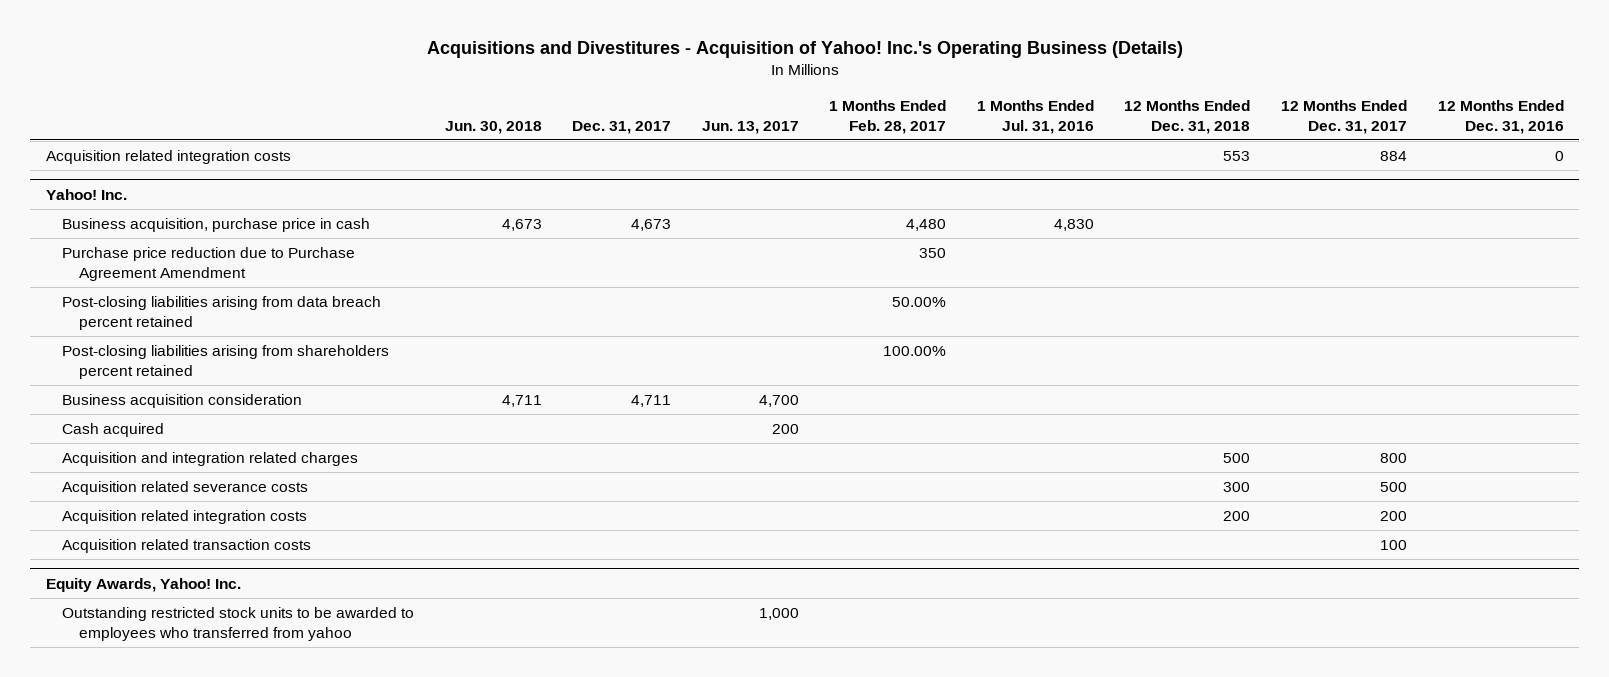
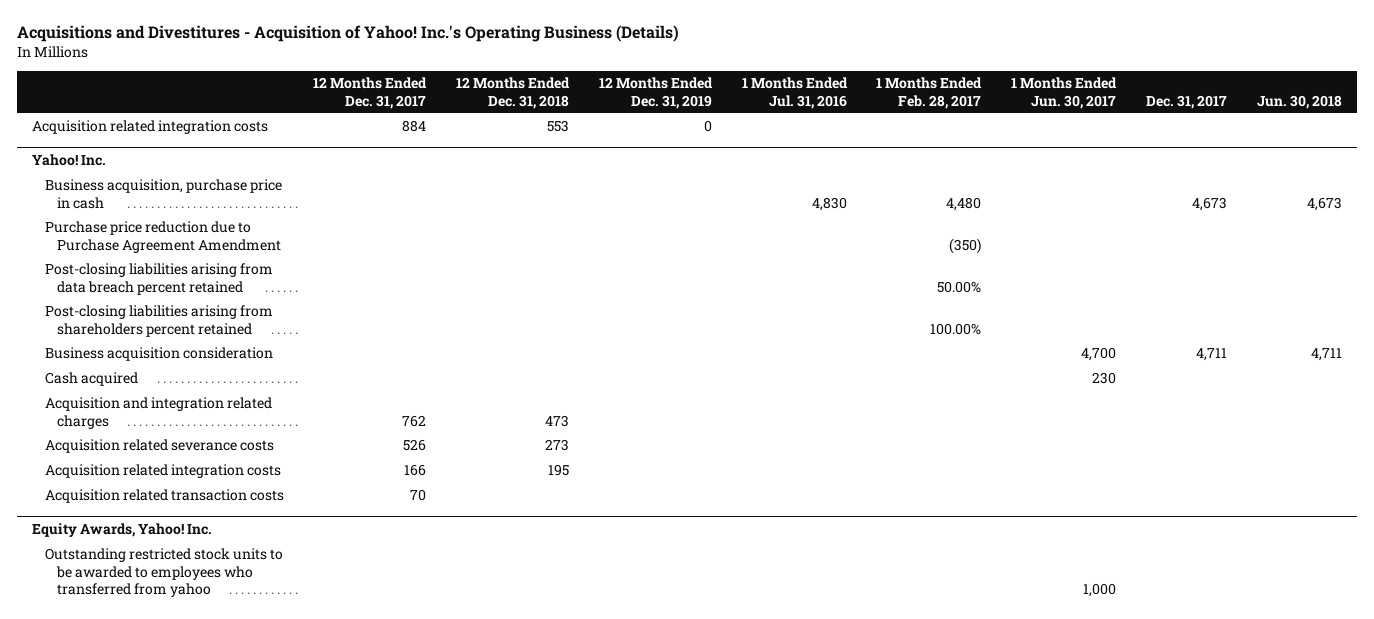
[701,120,799,134] Jun. 13, 2017 -> none
[1437,99,1564,134] 12 Months Ended Dec. 31, 2016 -> none
none -> [598,77,713,109] 12 Months Ended Dec. 31, 2019
none -> [1011,77,1118,109] 1 Months Ended Jun. 30, 2017
[919,247,947,258] 350 -> [949,237,982,254] (350)
[1223,452,1251,463] 500 -> [545,414,570,427] 473
[1379,452,1407,463] 800 -> [402,414,427,427] 762
[1223,481,1251,492] 300 -> [545,439,570,452] 273
[1379,481,1407,492] 500 -> [403,439,427,452] 526
[1223,510,1251,521] 200 -> [548,464,570,477] 195
[1379,510,1407,521] 200 -> [404,464,427,477] 166
[1379,539,1407,550] 100 -> [410,489,427,502] 70

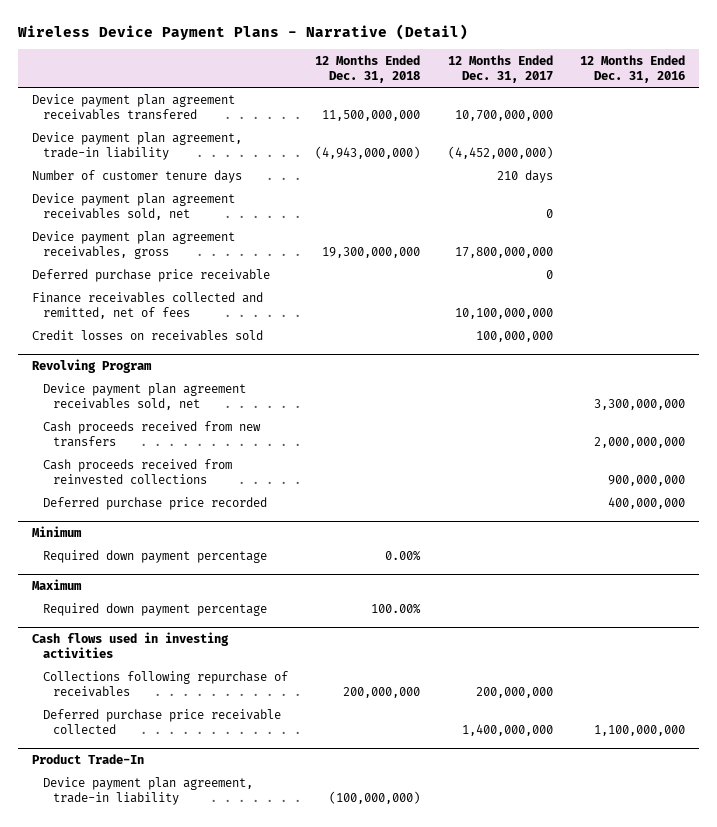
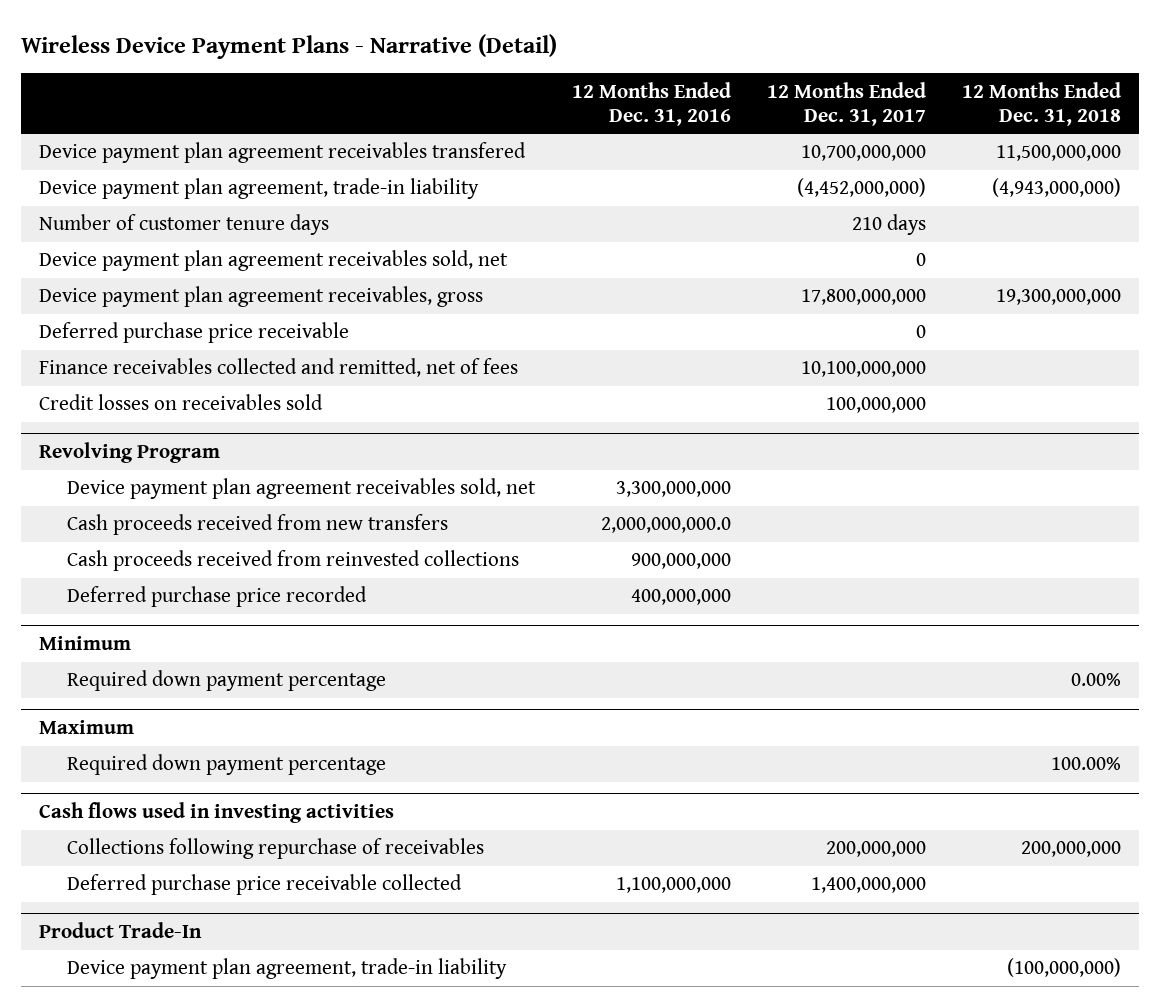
[594,436,686,448] 2,000,000,000 -> [600,517,731,534] 2,000,000,000.0

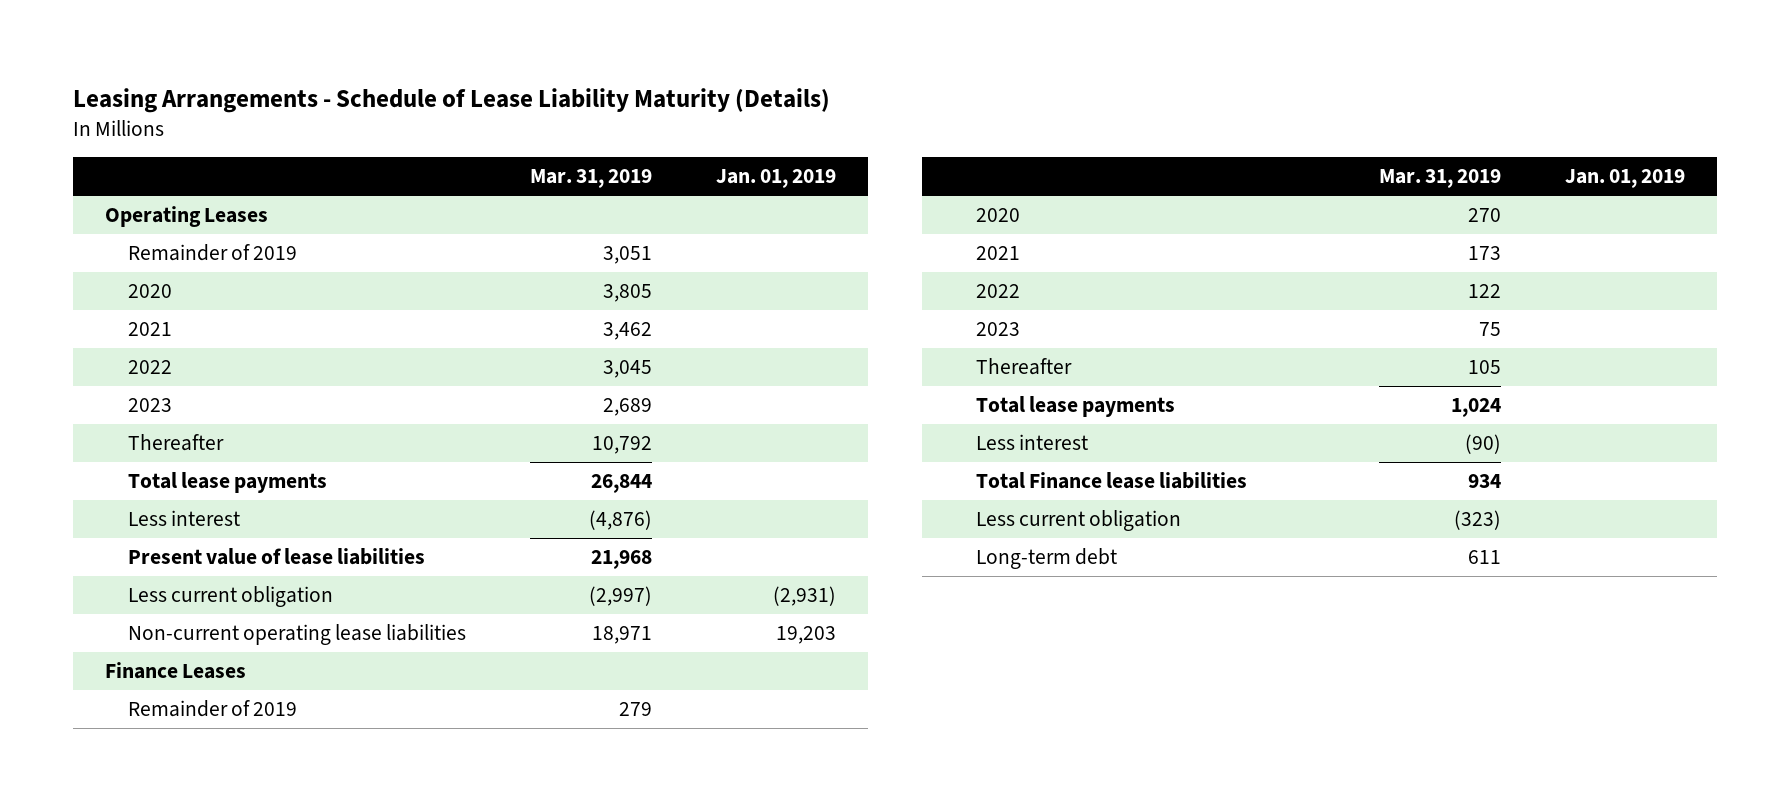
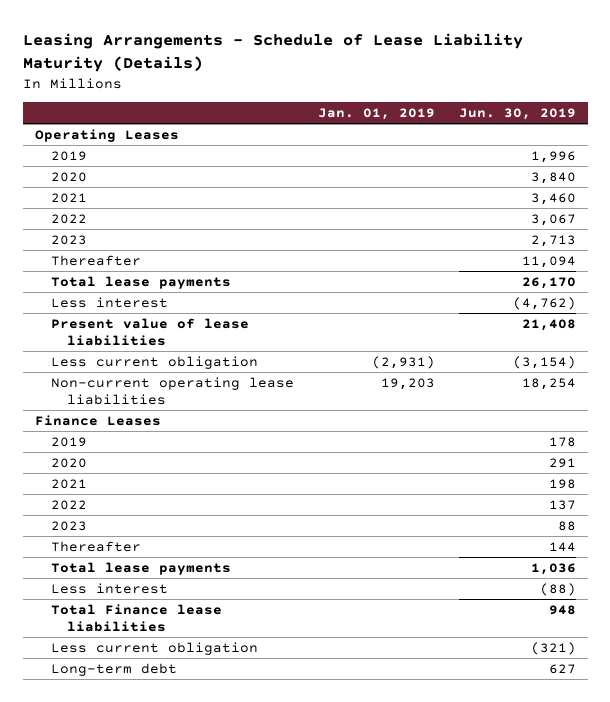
[529,169,652,189] Mar. 31, 2019 -> none
none -> [458,108,576,121] Jun. 30, 2019
[127,244,297,262] Remainder of 2019 -> [50,150,87,161] 2019
[127,700,297,718] Remainder of 2019 -> [50,436,87,447] 2019

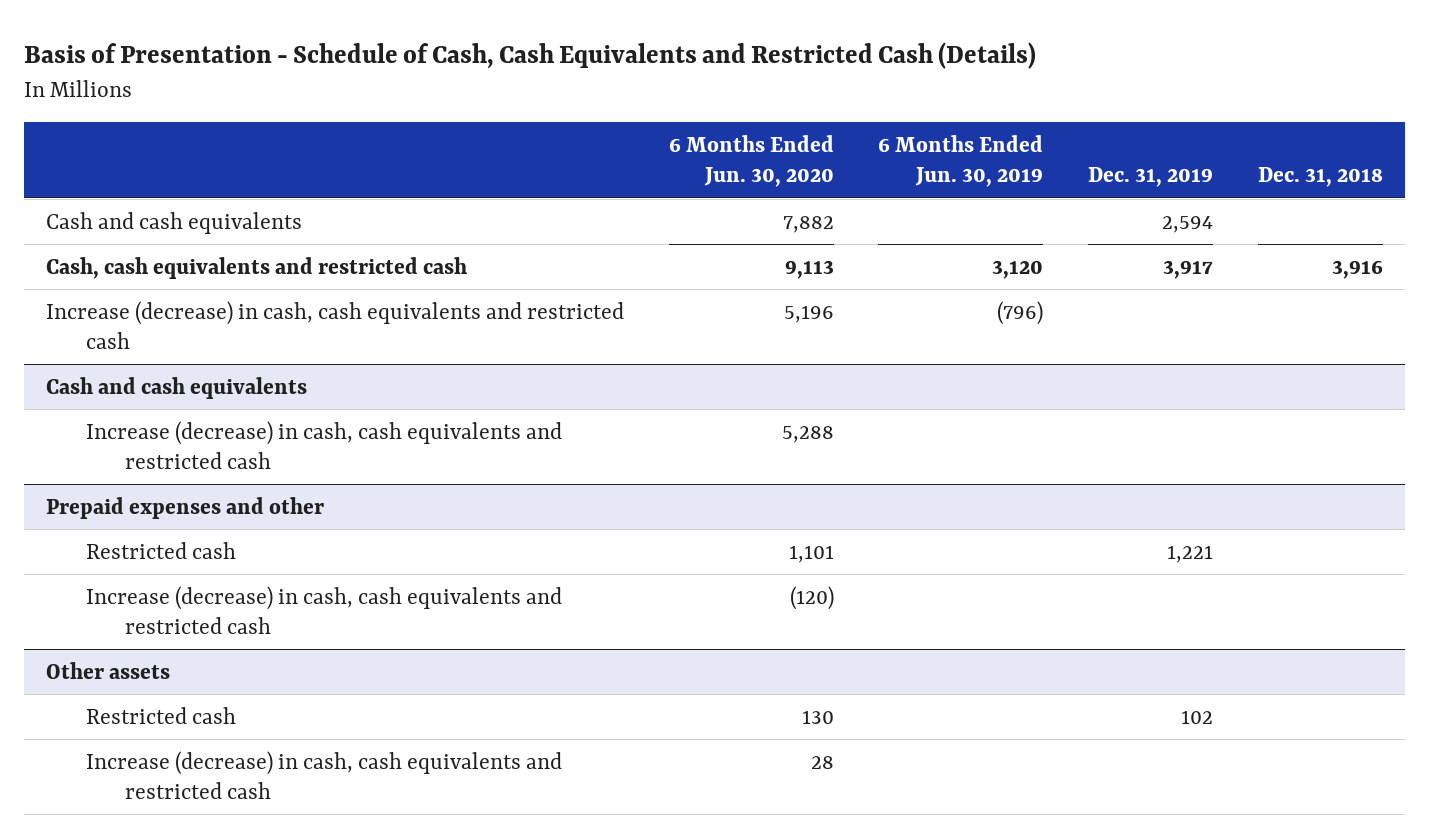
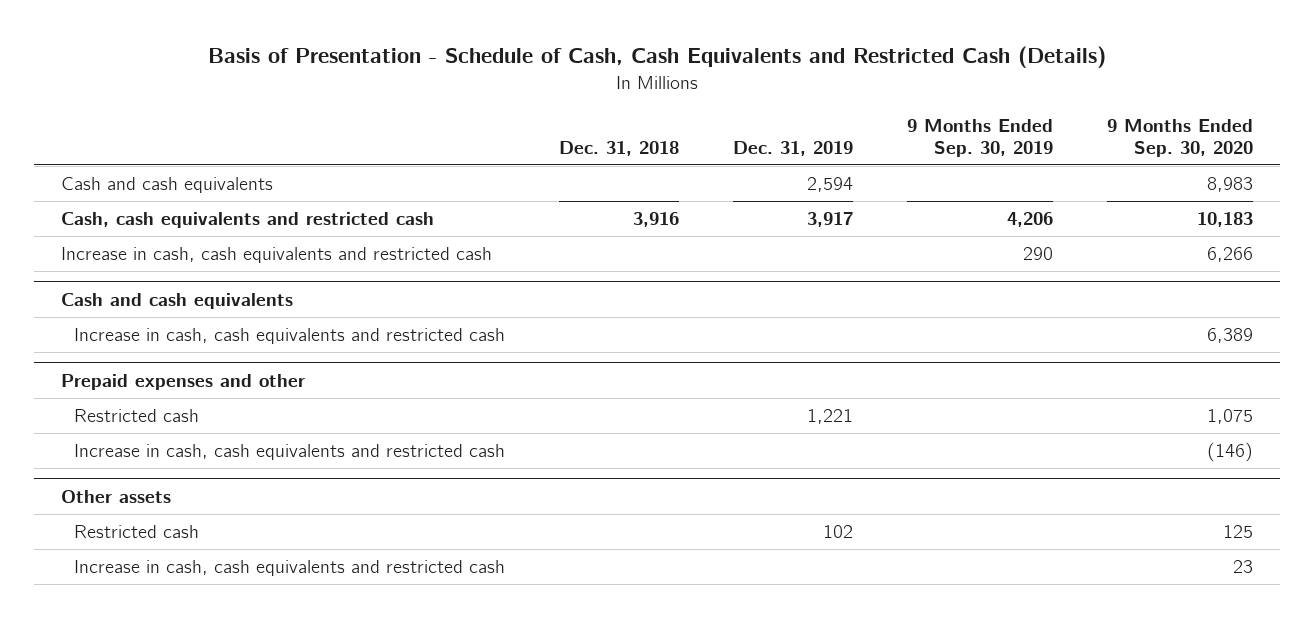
[668,135,834,188] 6 Months Ended Jun. 30, 2020 -> none
[878,135,1044,188] 6 Months Ended Jun. 30, 2019 -> none
none -> [907,118,1054,157] 9 Months Ended Sep. 30, 2019
none -> [1107,118,1254,157] 9 Months Ended Sep. 30, 2020
[46,300,625,349] Increase (decrease) in cash, cash equivalents and restricted cash -> [61,247,493,264] Increase in cash, cash equivalents and restricted cash
[85,420,562,469] Increase (decrease) in cash, cash equivalents and restricted cash -> [74,328,506,345] Increase in cash, cash equivalents and restricted cash
[85,585,562,634] Increase (decrease) in cash, cash equivalents and restricted cash -> [74,444,506,461] Increase in cash, cash equivalents and restricted cash
[85,750,562,799] Increase (decrease) in cash, cash equivalents and restricted cash -> [74,560,506,577] Increase in cash, cash equivalents and restricted cash

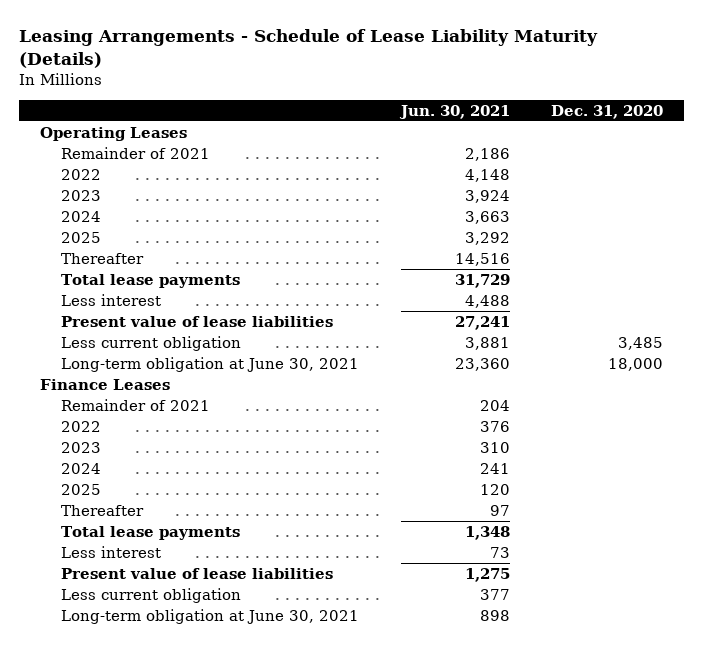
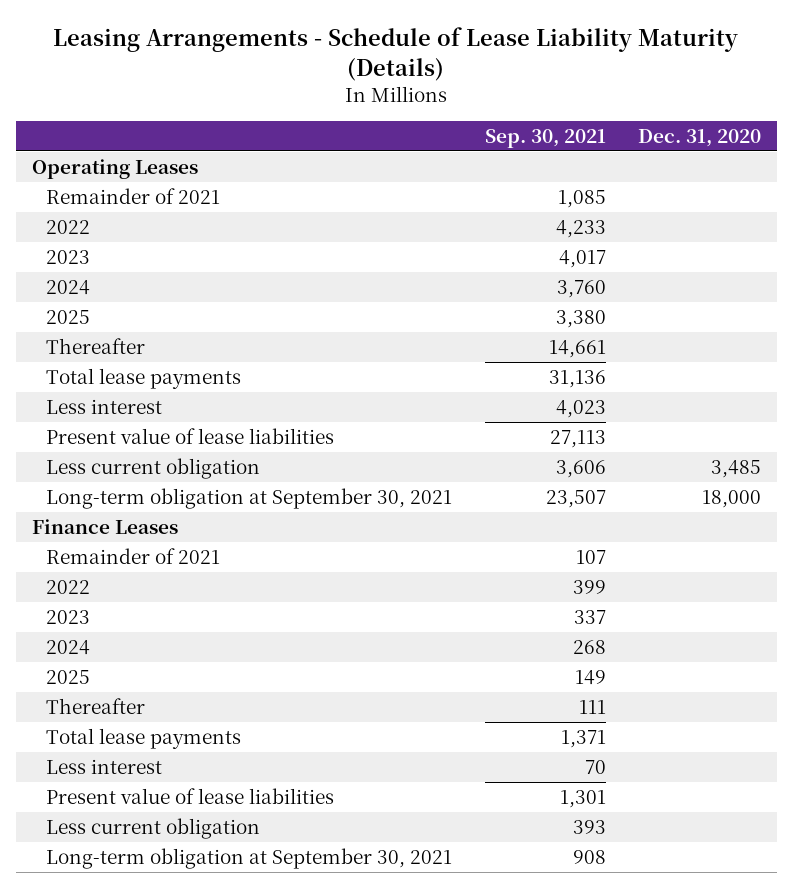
[398,104,510,119] Jun. 30, 2021 -> none
none -> [484,128,606,148] Sep. 30, 2021
[61,357,360,373] Long-term obligation at June 30, 2021 -> [46,487,453,509] Long-term obligation at September 30, 2021
[61,609,360,625] Long-term obligation at June 30, 2021 -> [46,847,453,869] Long-term obligation at September 30, 2021

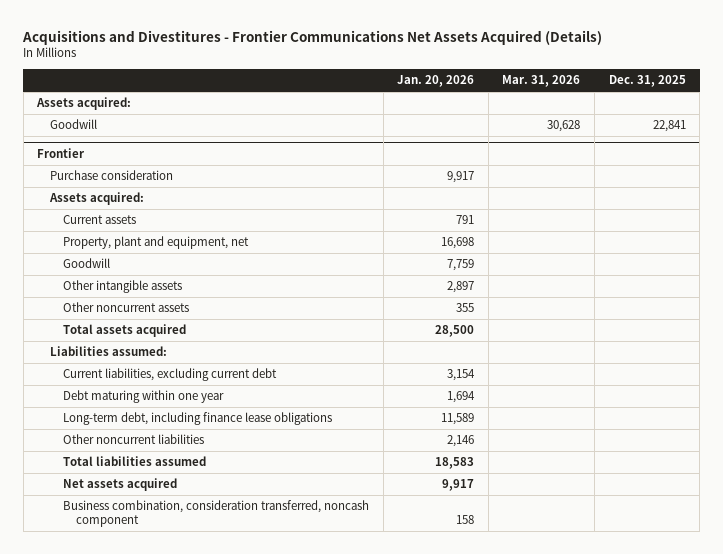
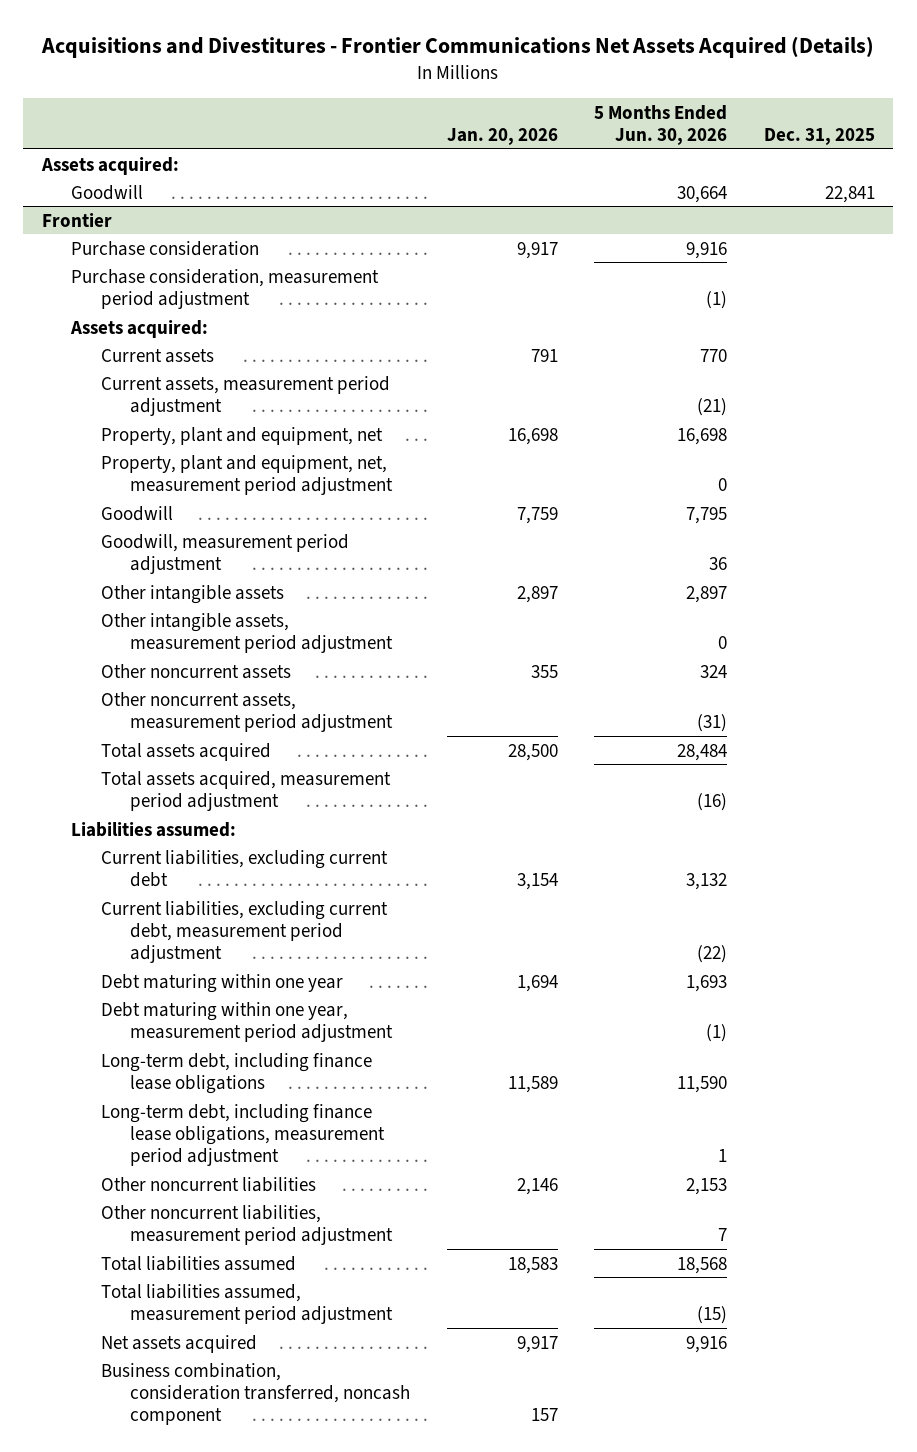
[502,75,581,88] Mar. 31, 2026 -> none
none -> [594,104,728,145] 5 Months Ended Jun. 30, 2026
none -> [71,268,380,309] Purchase consideration, measurement period adjustment
none -> [100,375,390,416] Current assets, measurement period adjustment
none -> [100,454,394,495] Property, plant and equipment, net, measurement period adjustment
none -> [100,533,349,574] Goodwill, measurement period adjustment
none -> [100,612,394,653] Other intangible assets, measurement period adjustment
none -> [100,691,394,732] Other noncurrent assets, measurement period adjustment
none -> [100,770,391,811] Total assets acquired, measurement period adjustment
none -> [100,900,388,963] Current liabilities, excluding current debt, measurement period adjustment
none -> [100,1001,394,1042] Debt maturing within one year, measurement period adjustment
none -> [100,1103,386,1166] Long-term debt, including finance lease obligations, measurement period adjustment
none -> [100,1204,394,1245] Other noncurrent liabilities, measurement period adjustment
none -> [100,1283,394,1324] Total liabilities assumed, measurement period adjustment
[456,514,475,524] 158 -> [530,1407,558,1421] 157

